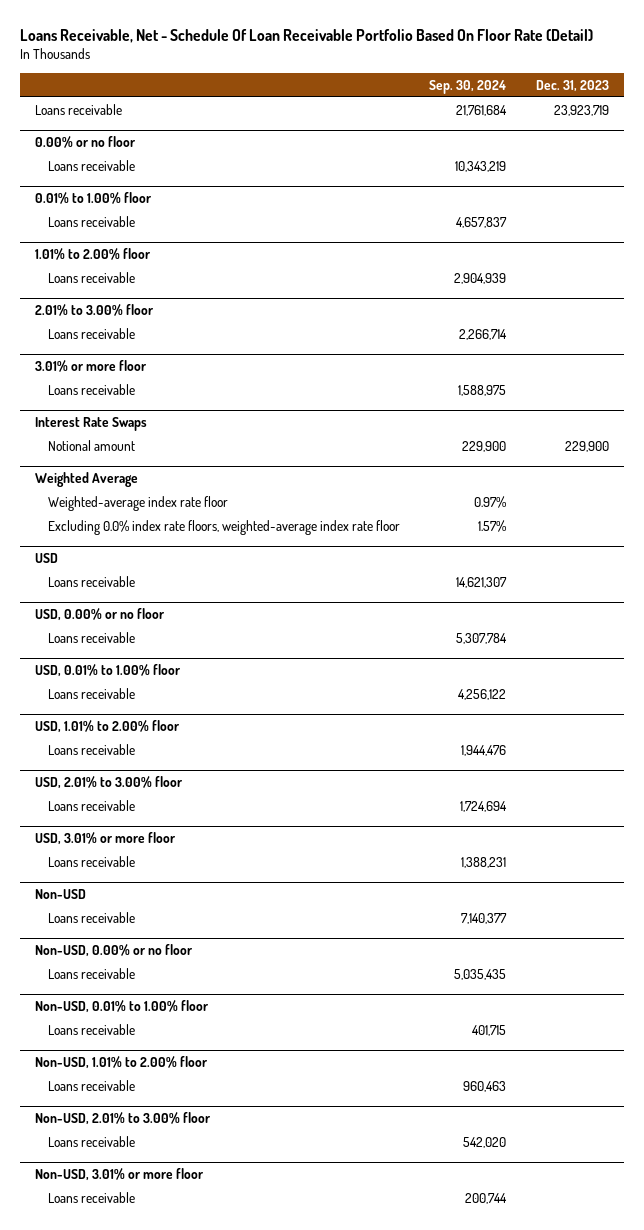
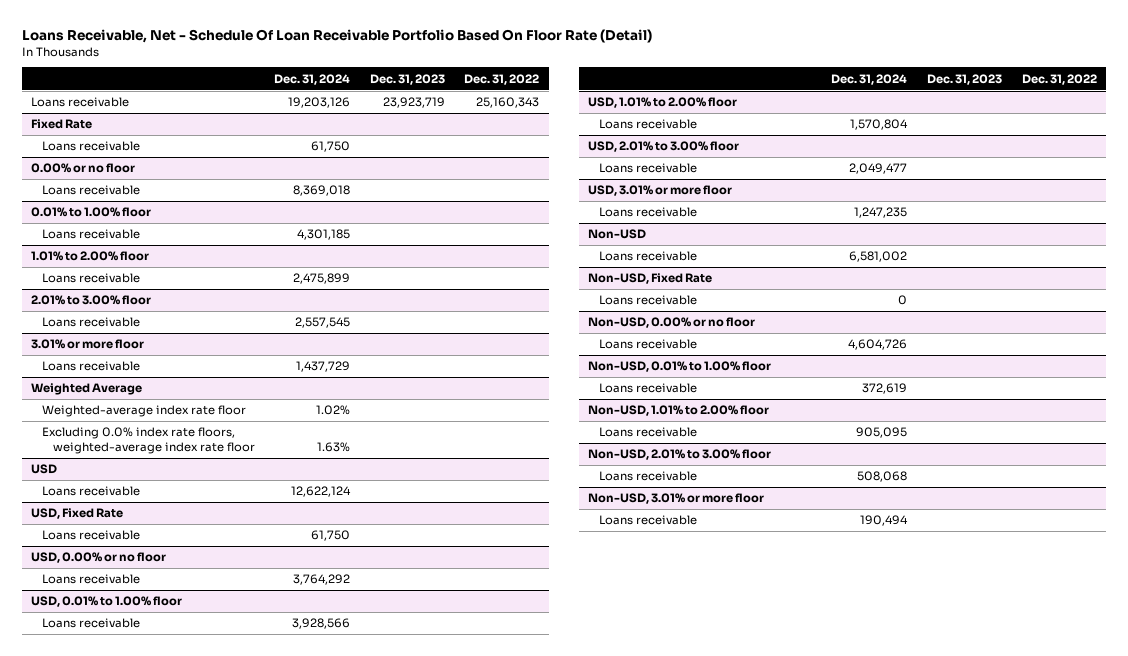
[429,79,507,94] Sep. 30, 2024 -> none
none -> [274,73,351,85] Dec. 31, 2024
none -> [464,73,540,85] Dec. 31, 2022
none -> [31,119,93,130] Fixed Rate
none -> [41,141,140,152] Loans receivable
[34,416,147,431] Interest Rate Swaps -> none
[47,439,135,451] Notional amount -> none
none -> [31,508,124,520] USD, Fixed Rate
none -> [41,530,140,541] Loans receivable
none -> [588,273,713,285] Non-USD, Fixed Rate
none -> [599,295,698,306] Loans receivable

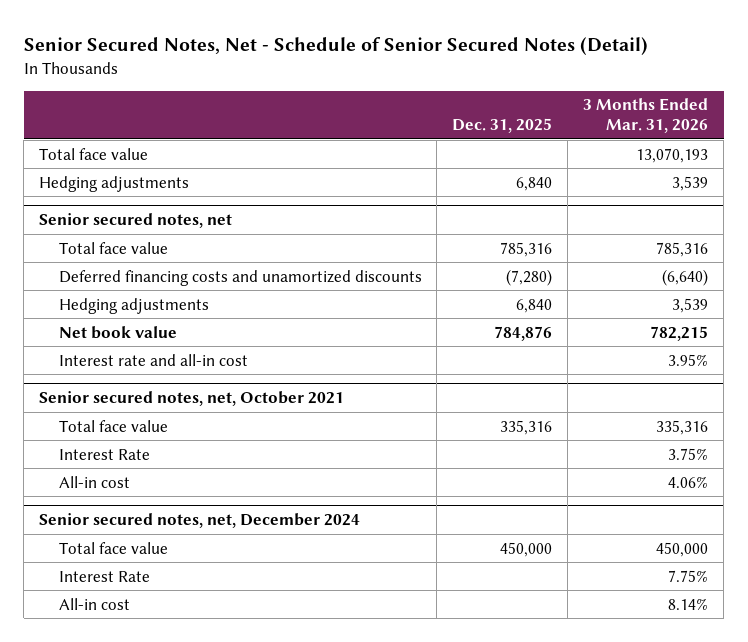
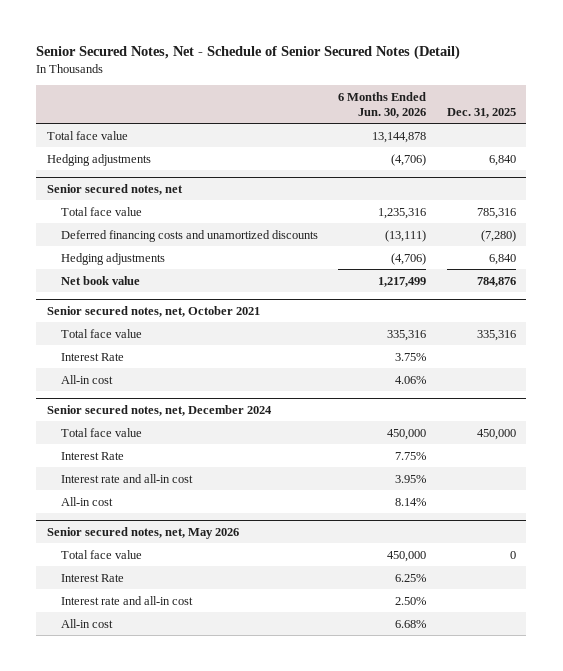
[583,98,709,134] 3 Months Ended Mar. 31, 2026 -> none
none -> [338,91,427,118] 6 Months Ended Jun. 30, 2026
[58,353,248,366] Interest rate and all-in cost -> none
none -> [60,473,193,483] Interest rate and all-in cost
none -> [46,527,239,540] Senior secured notes, net, May 2026
none -> [60,549,142,559] Total face value
none -> [60,573,124,582] Interest Rate
none -> [60,595,193,605] Interest rate and all-in cost
none -> [60,618,113,628] All-in cost

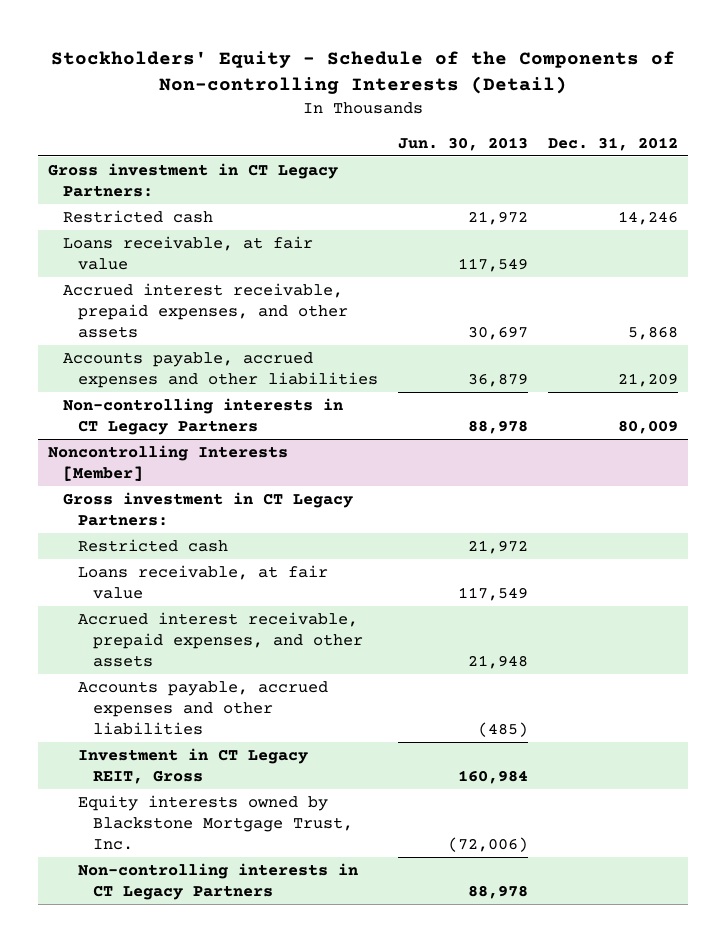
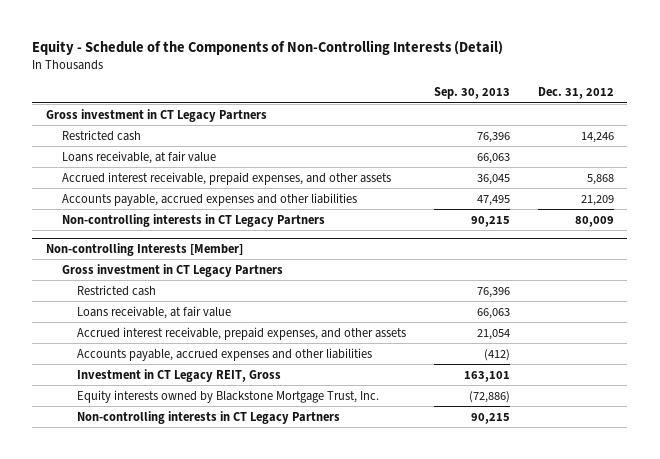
[50,50,675,95] Stockholders' Equity - Schedule of the Components of Non-controlling Interests (Detail) -> [32,39,504,55] Equity - Schedule of the Components of Non-Controlling Interests (Detail)
[398,136,529,151] Jun. 30, 2013 -> none
none -> [433,87,510,100] Sep. 30, 2013
[47,162,338,197] Gross investment in CT Legacy Partners: -> [46,108,268,122] Gross investment in CT Legacy Partners
[47,444,288,481] Noncontrolling Interests [Member] -> none
[62,491,353,526] Gross investment in CT Legacy Partners: -> none
[77,538,228,552] Restricted cash -> none
[77,564,328,599] Loans receivable, at fair value -> none
[77,611,364,667] Accrued interest receivable, prepaid expenses, and other assets -> none
[77,680,328,735] Accounts payable, accrued expenses and other liabilities -> none
[77,747,308,784] Investment in CT Legacy REIT, Gross -> none
[77,794,354,850] Equity interests owned by Blackstone Mortgage Trust, Inc. -> none
[77,862,358,900] Non-controlling interests in CT Legacy Partners -> none
none -> [46,242,244,256] Non-controlling Interests [Member]
none -> [61,263,283,277] Gross investment in CT Legacy Partners
none -> [77,284,157,296] Restricted cash
none -> [77,305,232,319] Loans receivable, at fair value
none -> [77,326,407,340] Accrued interest receivable, prepaid expenses, and other assets
none -> [77,347,373,361] Accounts payable, accrued expenses and other liabilities
none -> [77,368,282,382] Investment in CT Legacy REIT, Gross
none -> [77,389,380,403] Equity interests owned by Blackstone Mortgage Trust, Inc.
none -> [77,410,341,424] Non-controlling interests in CT Legacy Partners

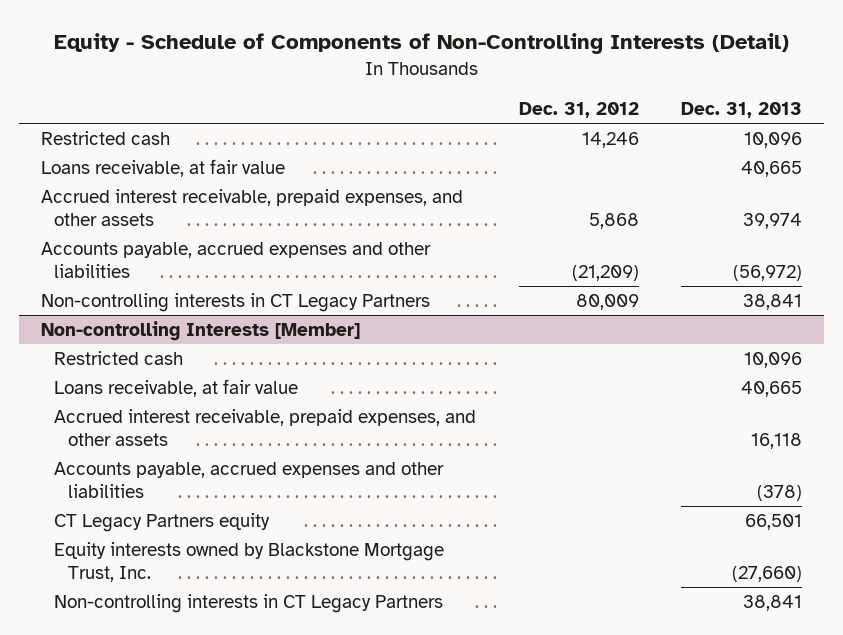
[32,39,504,55] Equity - Schedule of the Components of Non-Controlling Interests (Detail) -> [53,33,789,55] Equity - Schedule of Components of Non-Controlling Interests (Detail)
[433,87,510,100] Sep. 30, 2013 -> none
none -> [681,102,803,119] Dec. 31, 2013
[46,108,268,122] Gross investment in CT Legacy Partners -> none
[580,194,614,206] 21,209 -> [571,265,639,282] (21,209)
[61,263,283,277] Gross investment in CT Legacy Partners -> none
[77,368,282,382] Investment in CT Legacy REIT, Gross -> [54,513,271,533] CT Legacy Partners equity

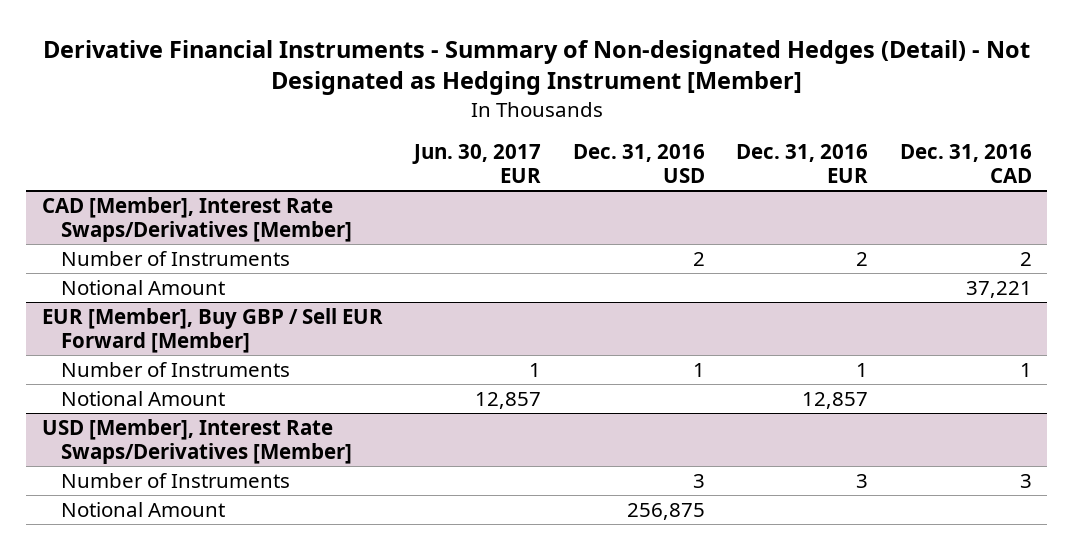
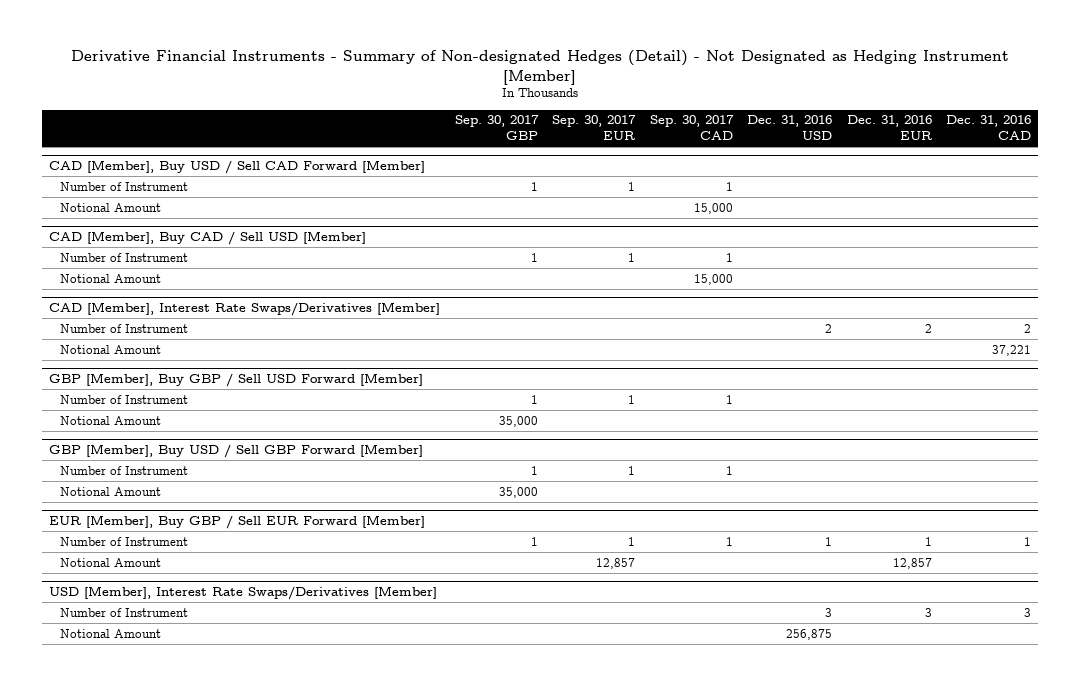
[412,143,542,184] Jun. 30, 2017 EUR -> none
none -> [454,115,539,141] Sep. 30, 2017 GBP
none -> [552,115,637,141] Sep. 30, 2017 EUR
none -> [649,115,734,141] Sep. 30, 2017 CAD
none -> [49,159,426,174] CAD [Member], Buy USD / Sell CAD Forward [Member]
none -> [59,181,188,191] Number of Instrument
none -> [59,202,161,212] Notional Amount
none -> [49,230,367,245] CAD [Member], Buy CAD / Sell USD [Member]
none -> [59,252,188,262] Number of Instrument
none -> [59,273,161,283] Notional Amount
[61,250,291,266] Number of Instruments -> [59,323,188,333] Number of Instrument
none -> [49,372,424,387] GBP [Member], Buy GBP / Sell USD Forward [Member]
none -> [59,394,188,404] Number of Instrument
none -> [59,415,161,425] Notional Amount
none -> [49,443,424,458] GBP [Member], Buy USD / Sell GBP Forward [Member]
none -> [59,465,188,475] Number of Instrument
none -> [59,486,161,496] Notional Amount
[61,361,291,377] Number of Instruments -> [59,536,188,546] Number of Instrument
[61,472,291,488] Number of Instruments -> [59,607,188,617] Number of Instrument

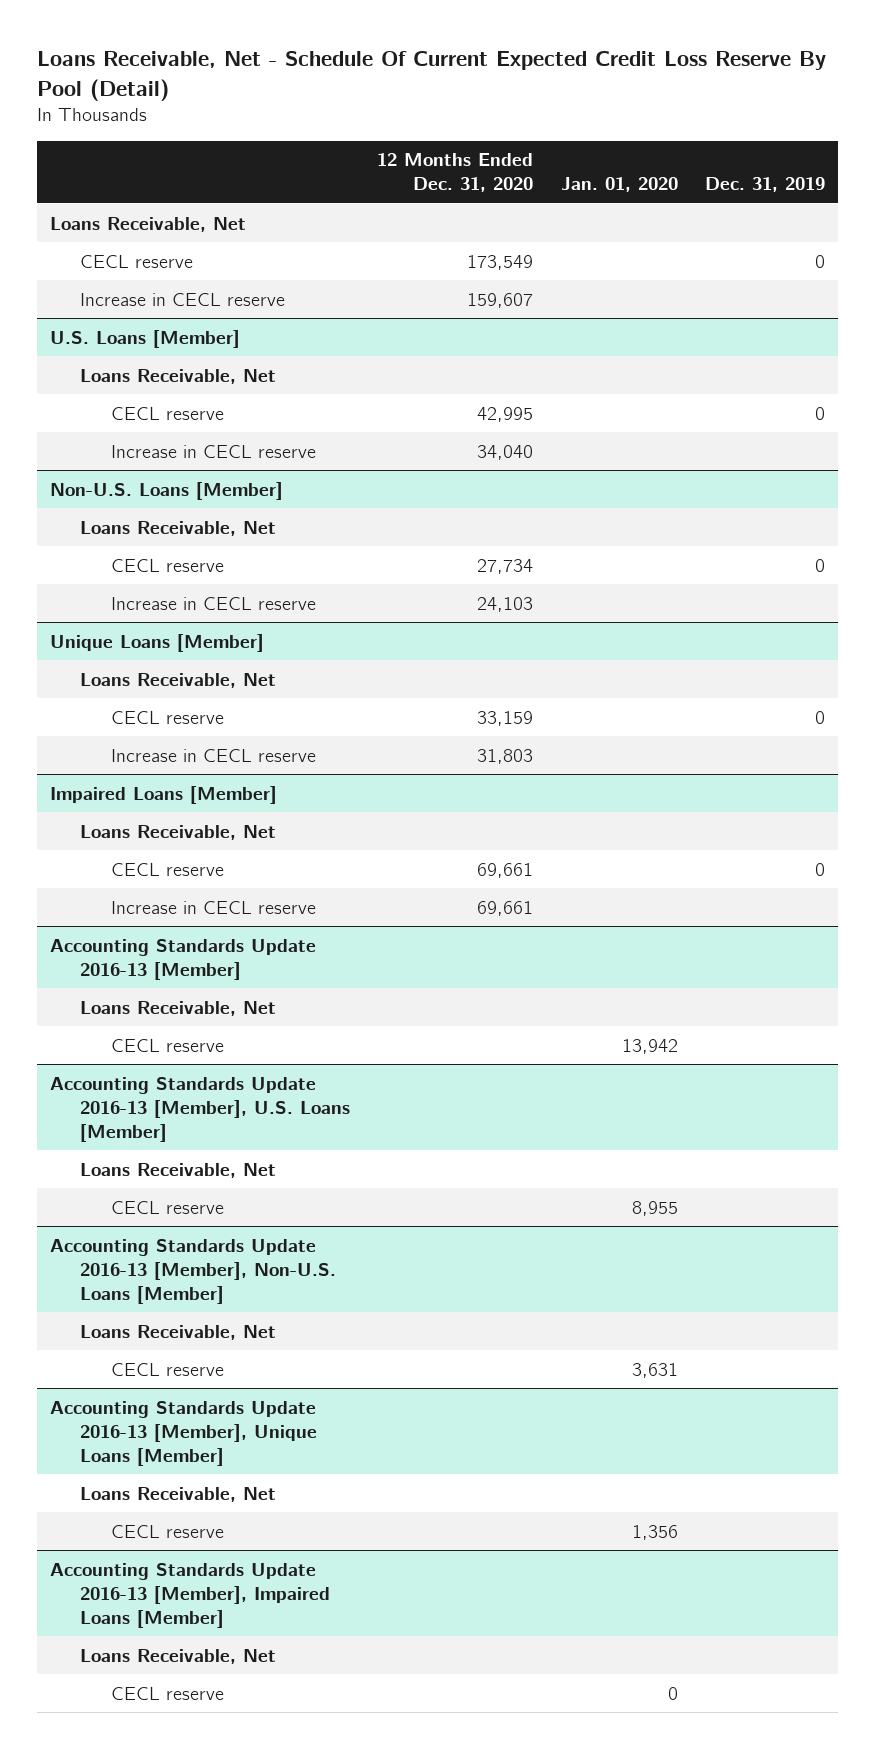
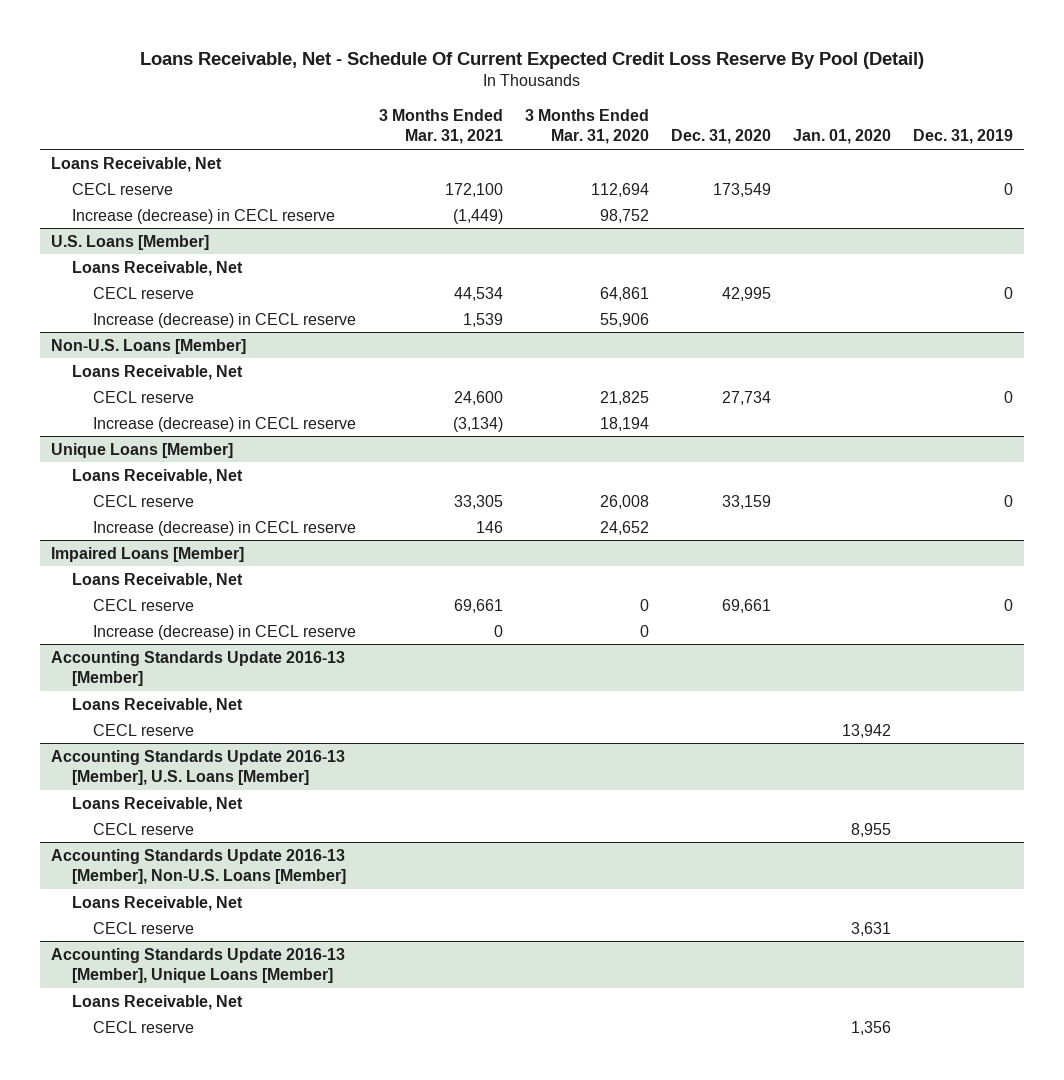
[377,153,534,193] 12 Months Ended Dec. 31, 2020 -> none
none -> [378,109,503,145] 3 Months Ended Mar. 31, 2021
none -> [524,109,649,145] 3 Months Ended Mar. 31, 2020
none -> [670,129,771,145] Dec. 31, 2020
[80,292,286,306] Increase in CECL reserve -> [72,208,336,224] Increase (decrease) in CECL reserve
[110,444,316,458] Increase in CECL reserve -> [93,312,357,328] Increase (decrease) in CECL reserve
[110,596,316,610] Increase in CECL reserve -> [93,416,357,432] Increase (decrease) in CECL reserve
[110,748,316,762] Increase in CECL reserve -> [93,520,357,536] Increase (decrease) in CECL reserve
[110,900,316,914] Increase in CECL reserve -> [93,624,357,640] Increase (decrease) in CECL reserve
[50,1562,331,1628] Accounting Standards Update 2016-13 [Member], Impaired Loans [Member] -> none
[80,1648,277,1664] Loans Receivable, Net -> none
[110,1686,224,1700] CECL reserve -> none

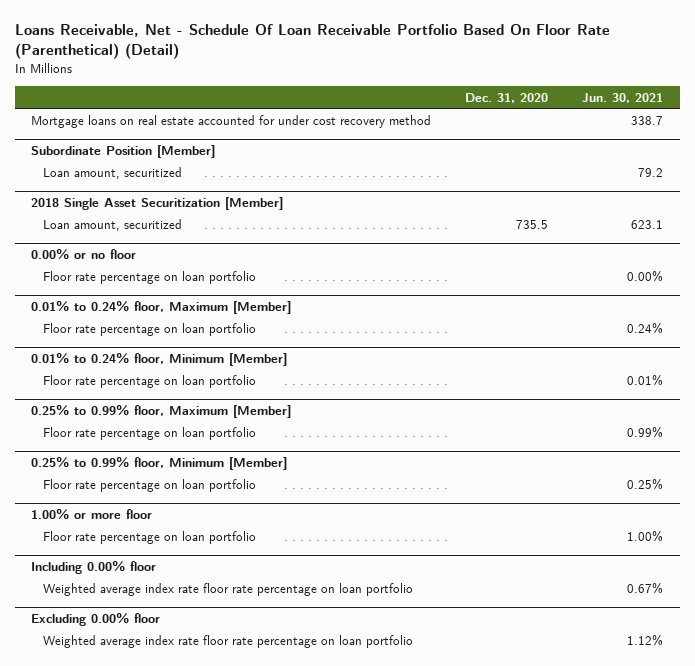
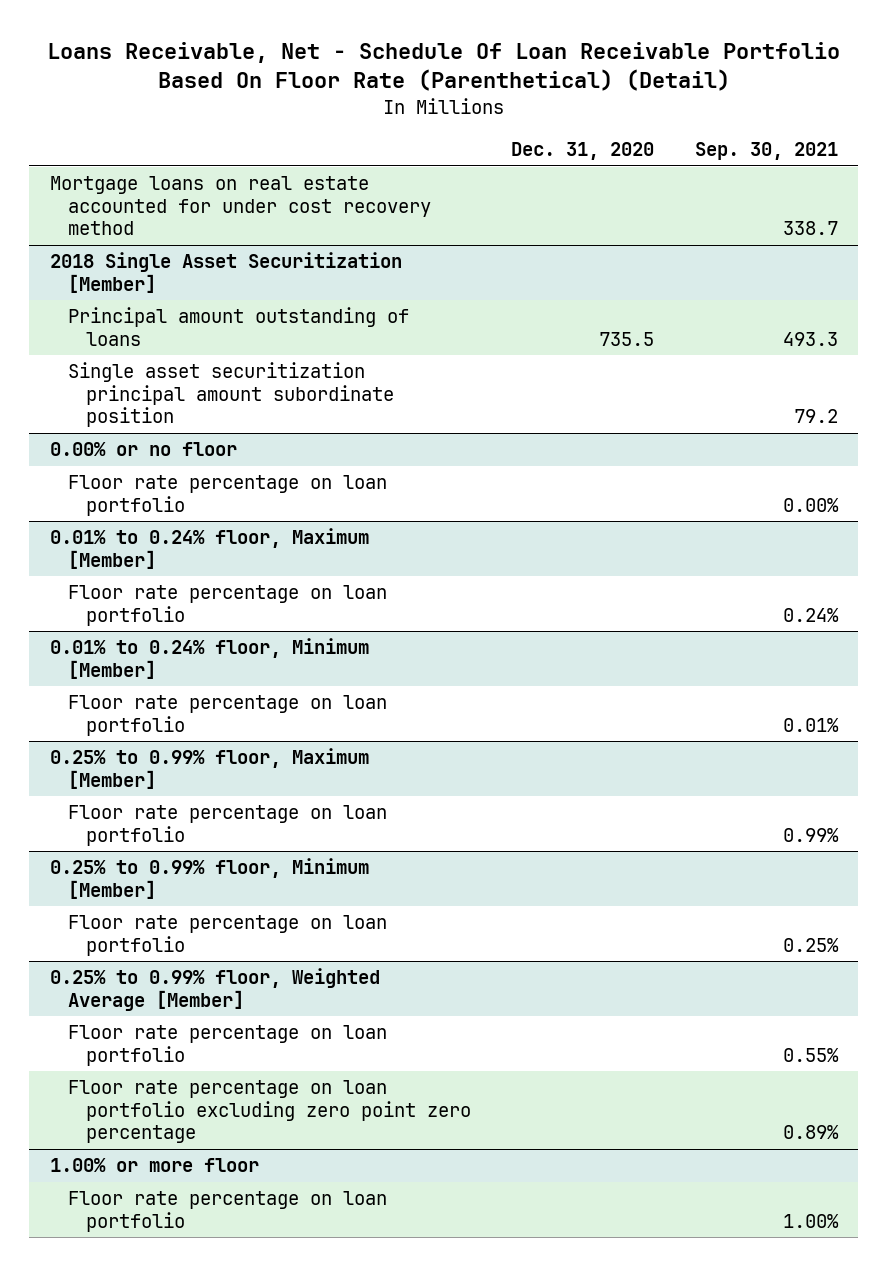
[582,92,664,103] Jun. 30, 2021 -> none
none -> [694,142,838,161] Sep. 30, 2021
[31,144,216,158] Subordinate Position [Member] -> none
[42,166,182,179] Loan amount, securitized -> none
[42,218,182,231] Loan amount, securitized -> [67,307,409,346] Principal amount outstanding of loans
none -> [67,362,394,428] Single asset securitization principal amount subordinate position
none -> [49,968,380,1011] 0.25% to 0.99% floor, Weighted Average [Member]
none -> [67,1025,387,1066] Floor rate percentage on loan portfolio
none -> [67,1080,471,1144] Floor rate percentage on loan portfolio excluding zero point zero percentage
[31,560,157,574] Including 0.00% floor -> none
[42,582,413,596] Weighted average index rate floor rate percentage on loan portfolio -> none
[31,612,161,626] Excluding 0.00% floor -> none
[42,634,413,648] Weighted average index rate floor rate percentage on loan portfolio -> none

